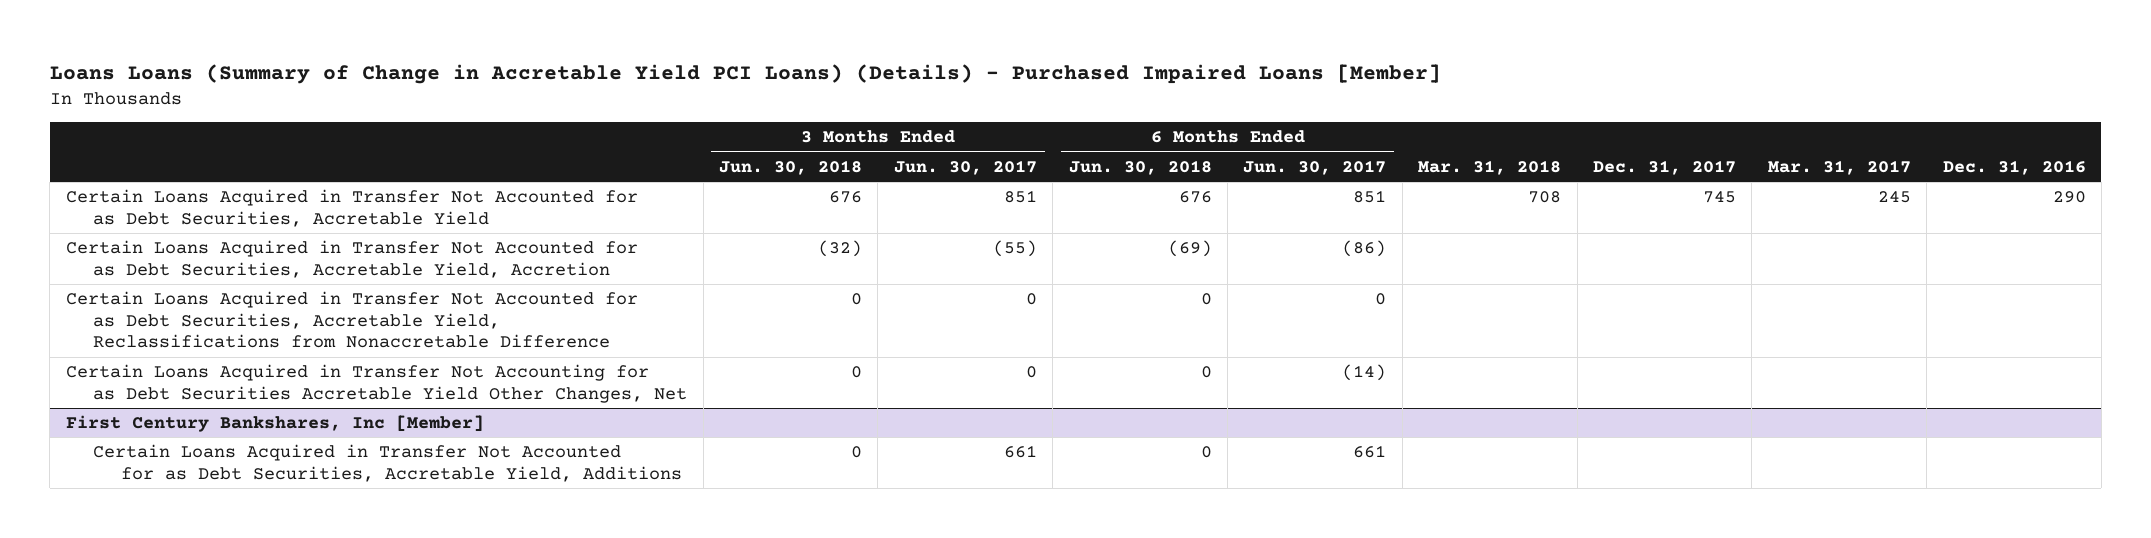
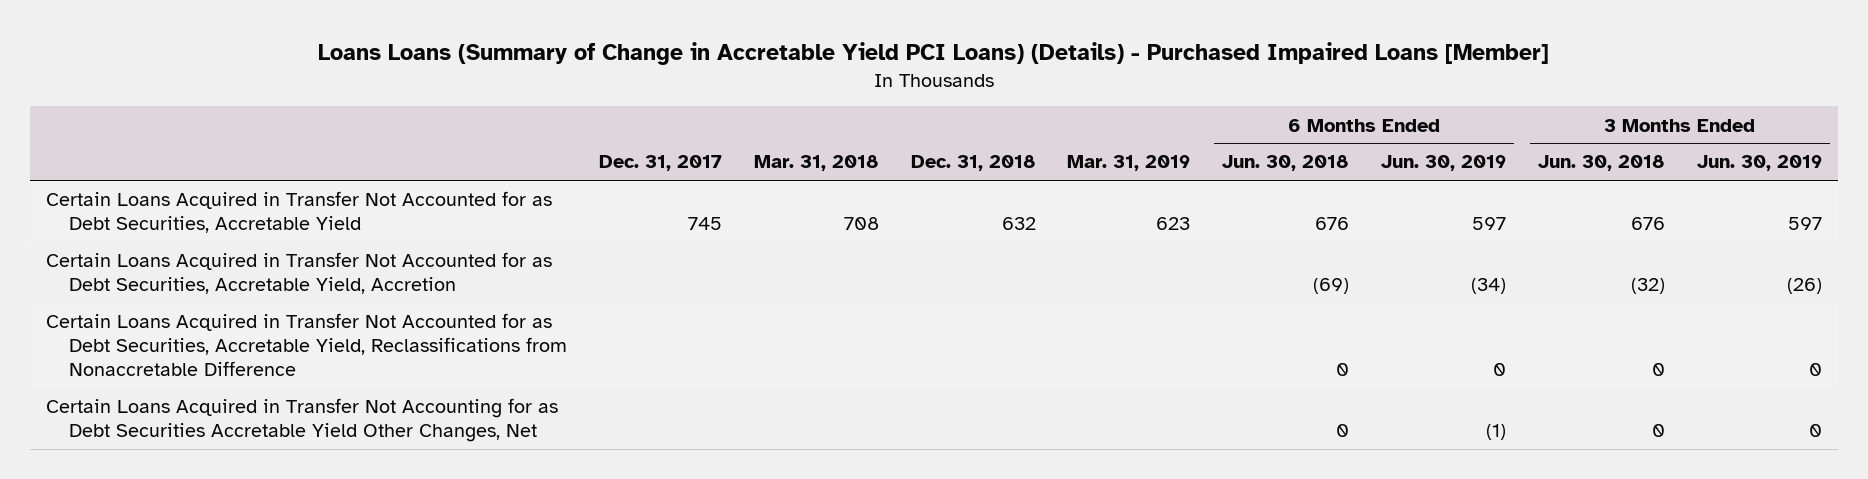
[893,159,1037,175] Jun. 30, 2017 -> none
[1243,159,1387,175] Jun. 30, 2017 -> none
[1767,159,1911,175] Mar. 31, 2017 -> none
[1942,159,2086,175] Dec. 31, 2016 -> none
none -> [910,155,1036,172] Dec. 31, 2018
none -> [1067,155,1191,172] Mar. 31, 2019
none -> [1381,155,1507,172] Jun. 30, 2019
none -> [1696,155,1822,172] Jun. 30, 2019
[65,415,484,433] First Century Bankshares, Inc [Member] -> none
[93,444,682,482] Certain Loans Acquired in Transfer Not Accounted for as Debt Securities, Accretable Yield, Additions -> none

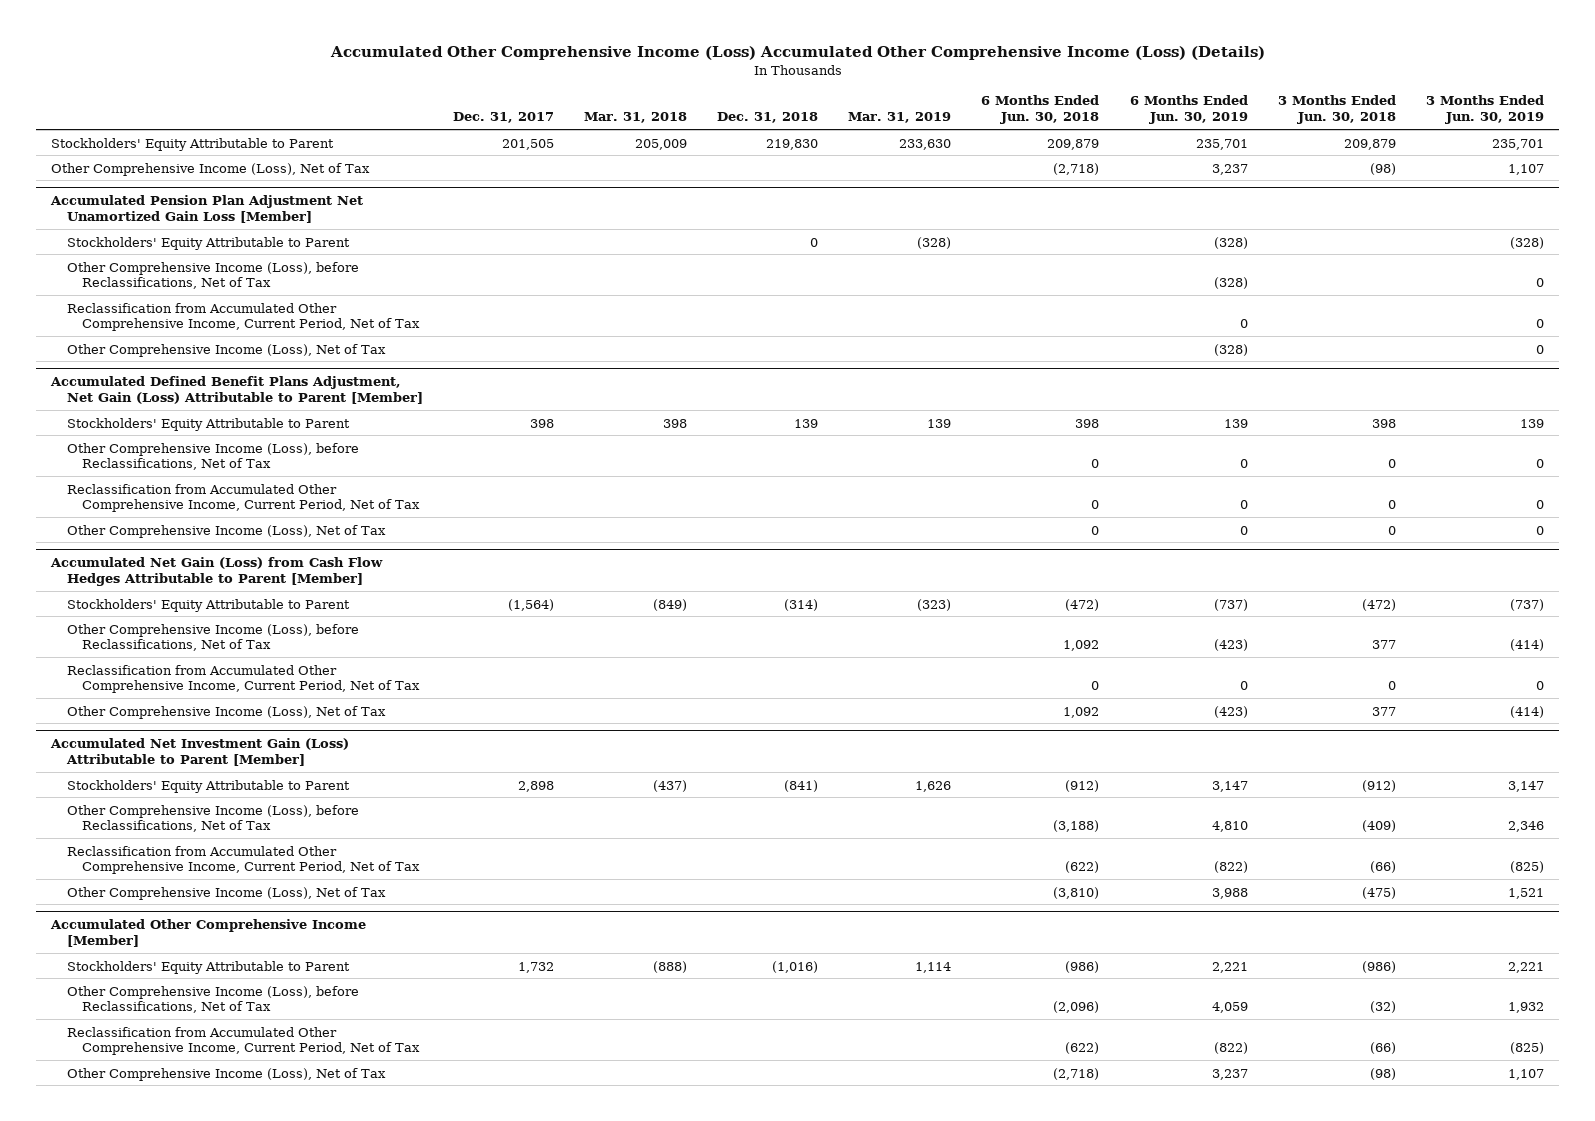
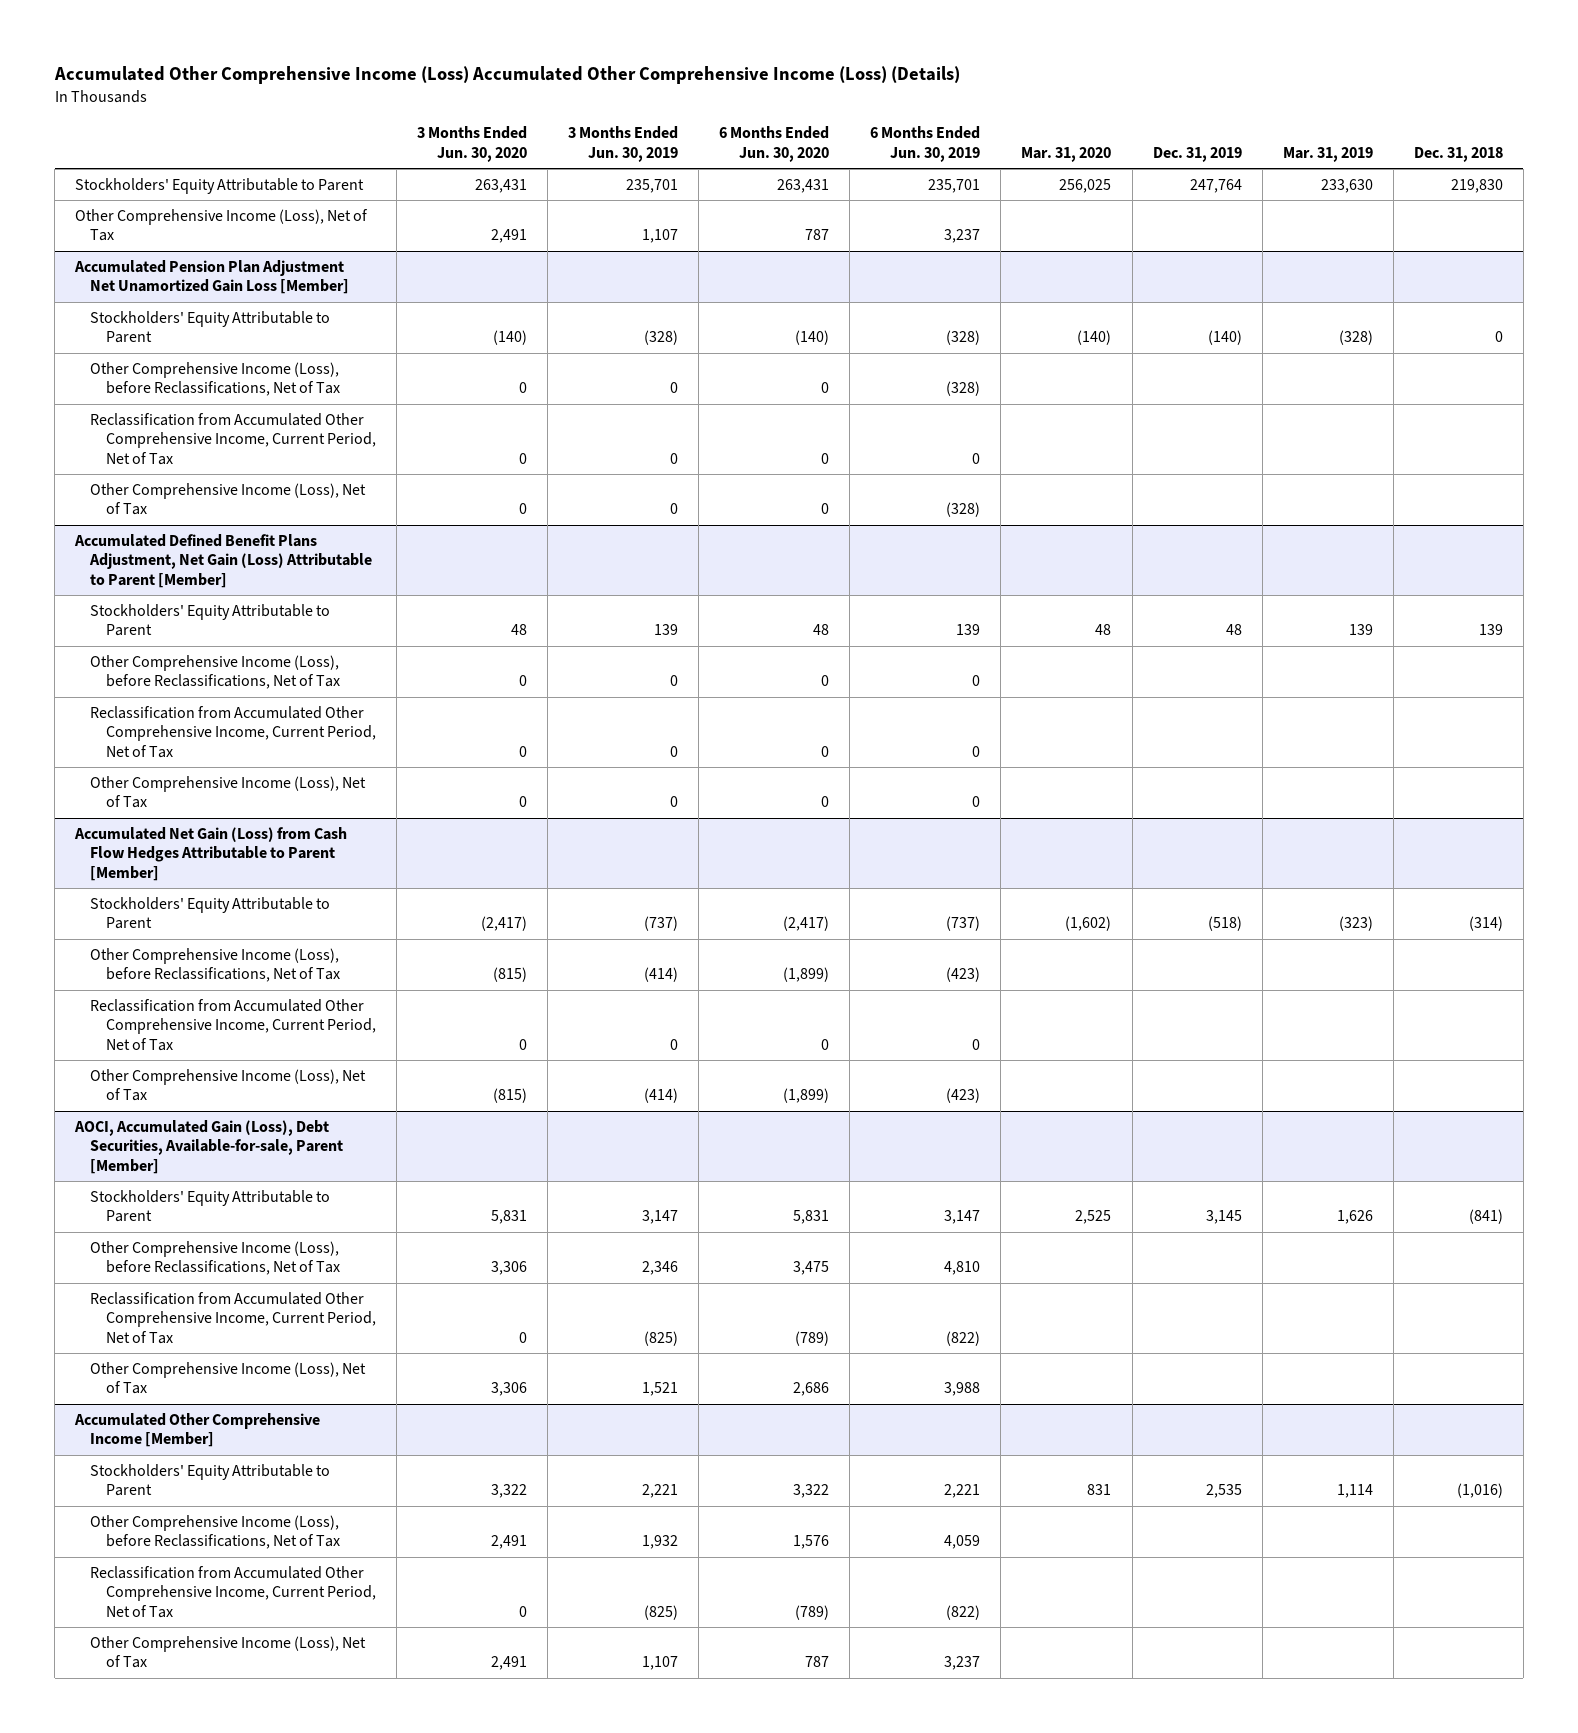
[452,112,554,124] Dec. 31, 2017 -> none
[583,112,687,124] Mar. 31, 2018 -> none
[981,95,1100,125] 6 Months Ended Jun. 30, 2018 -> none
[1277,95,1396,125] 3 Months Ended Jun. 30, 2018 -> none
none -> [416,126,527,163] 3 Months Ended Jun. 30, 2020
none -> [719,126,830,163] 6 Months Ended Jun. 30, 2020
none -> [1021,147,1112,163] Mar. 31, 2020
none -> [1152,147,1242,163] Dec. 31, 2019
[50,738,350,767] Accumulated Net Investment Gain (Loss) Attributable to Parent [Member] -> [74,1119,344,1175] AOCI, Accumulated Gain (Loss), Debt Securities, Available-for-sale, Parent [Member]

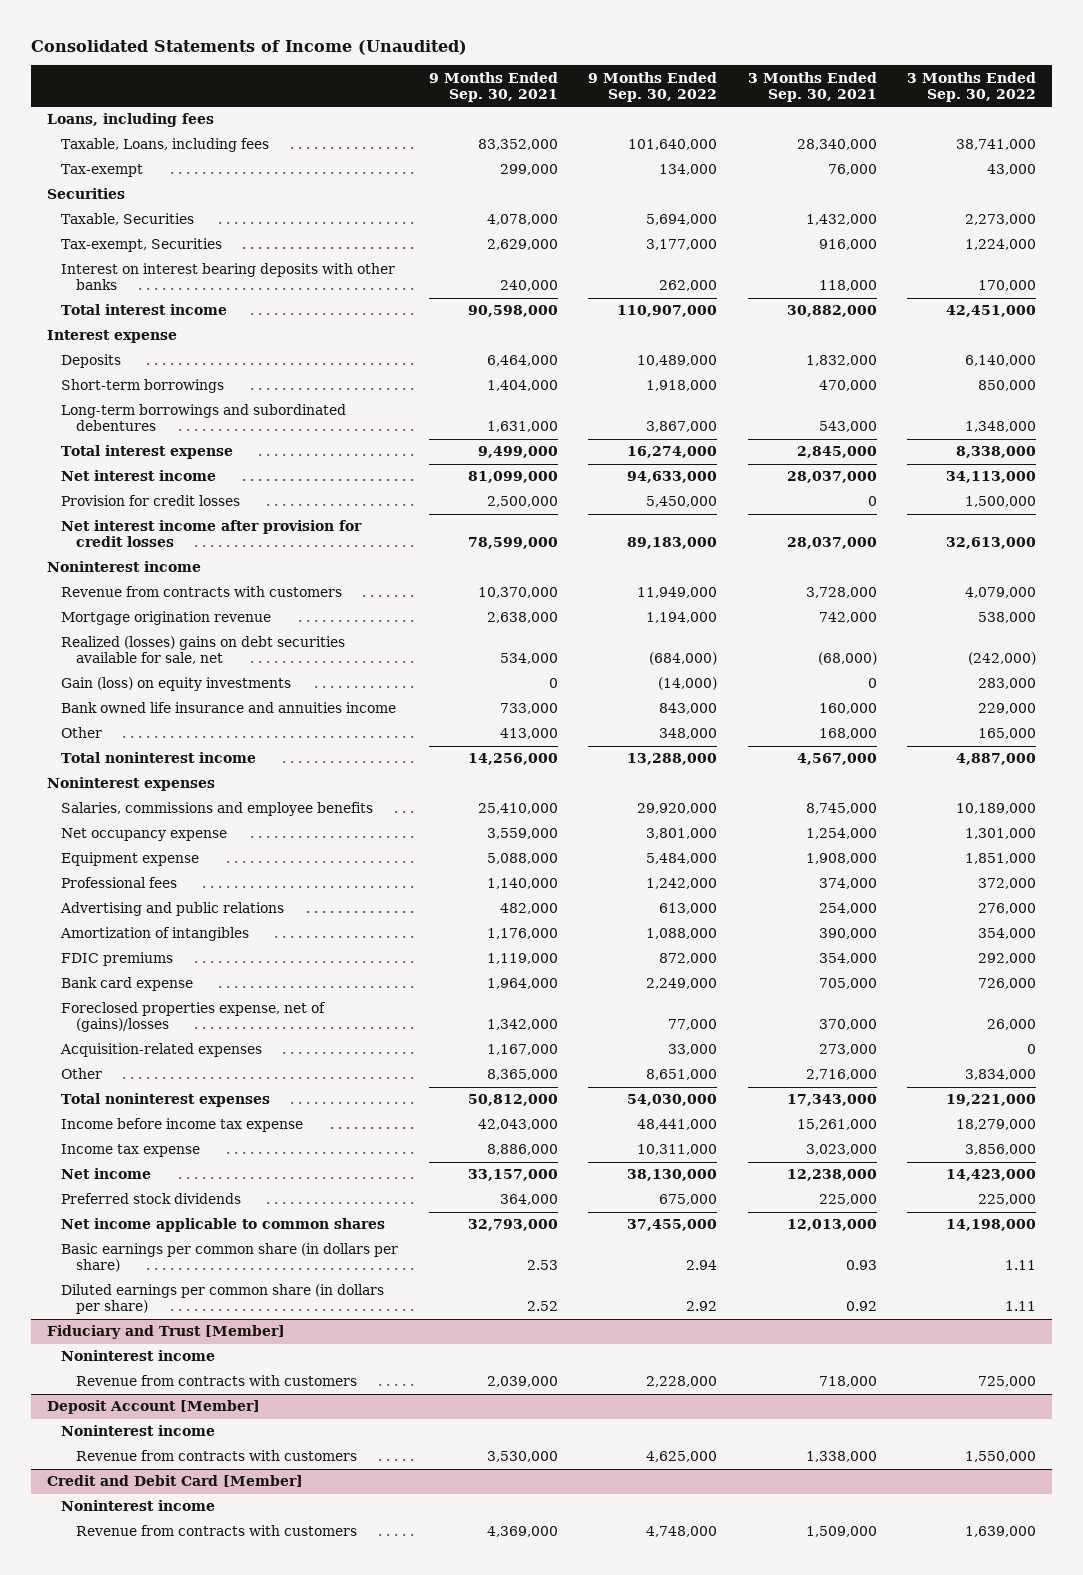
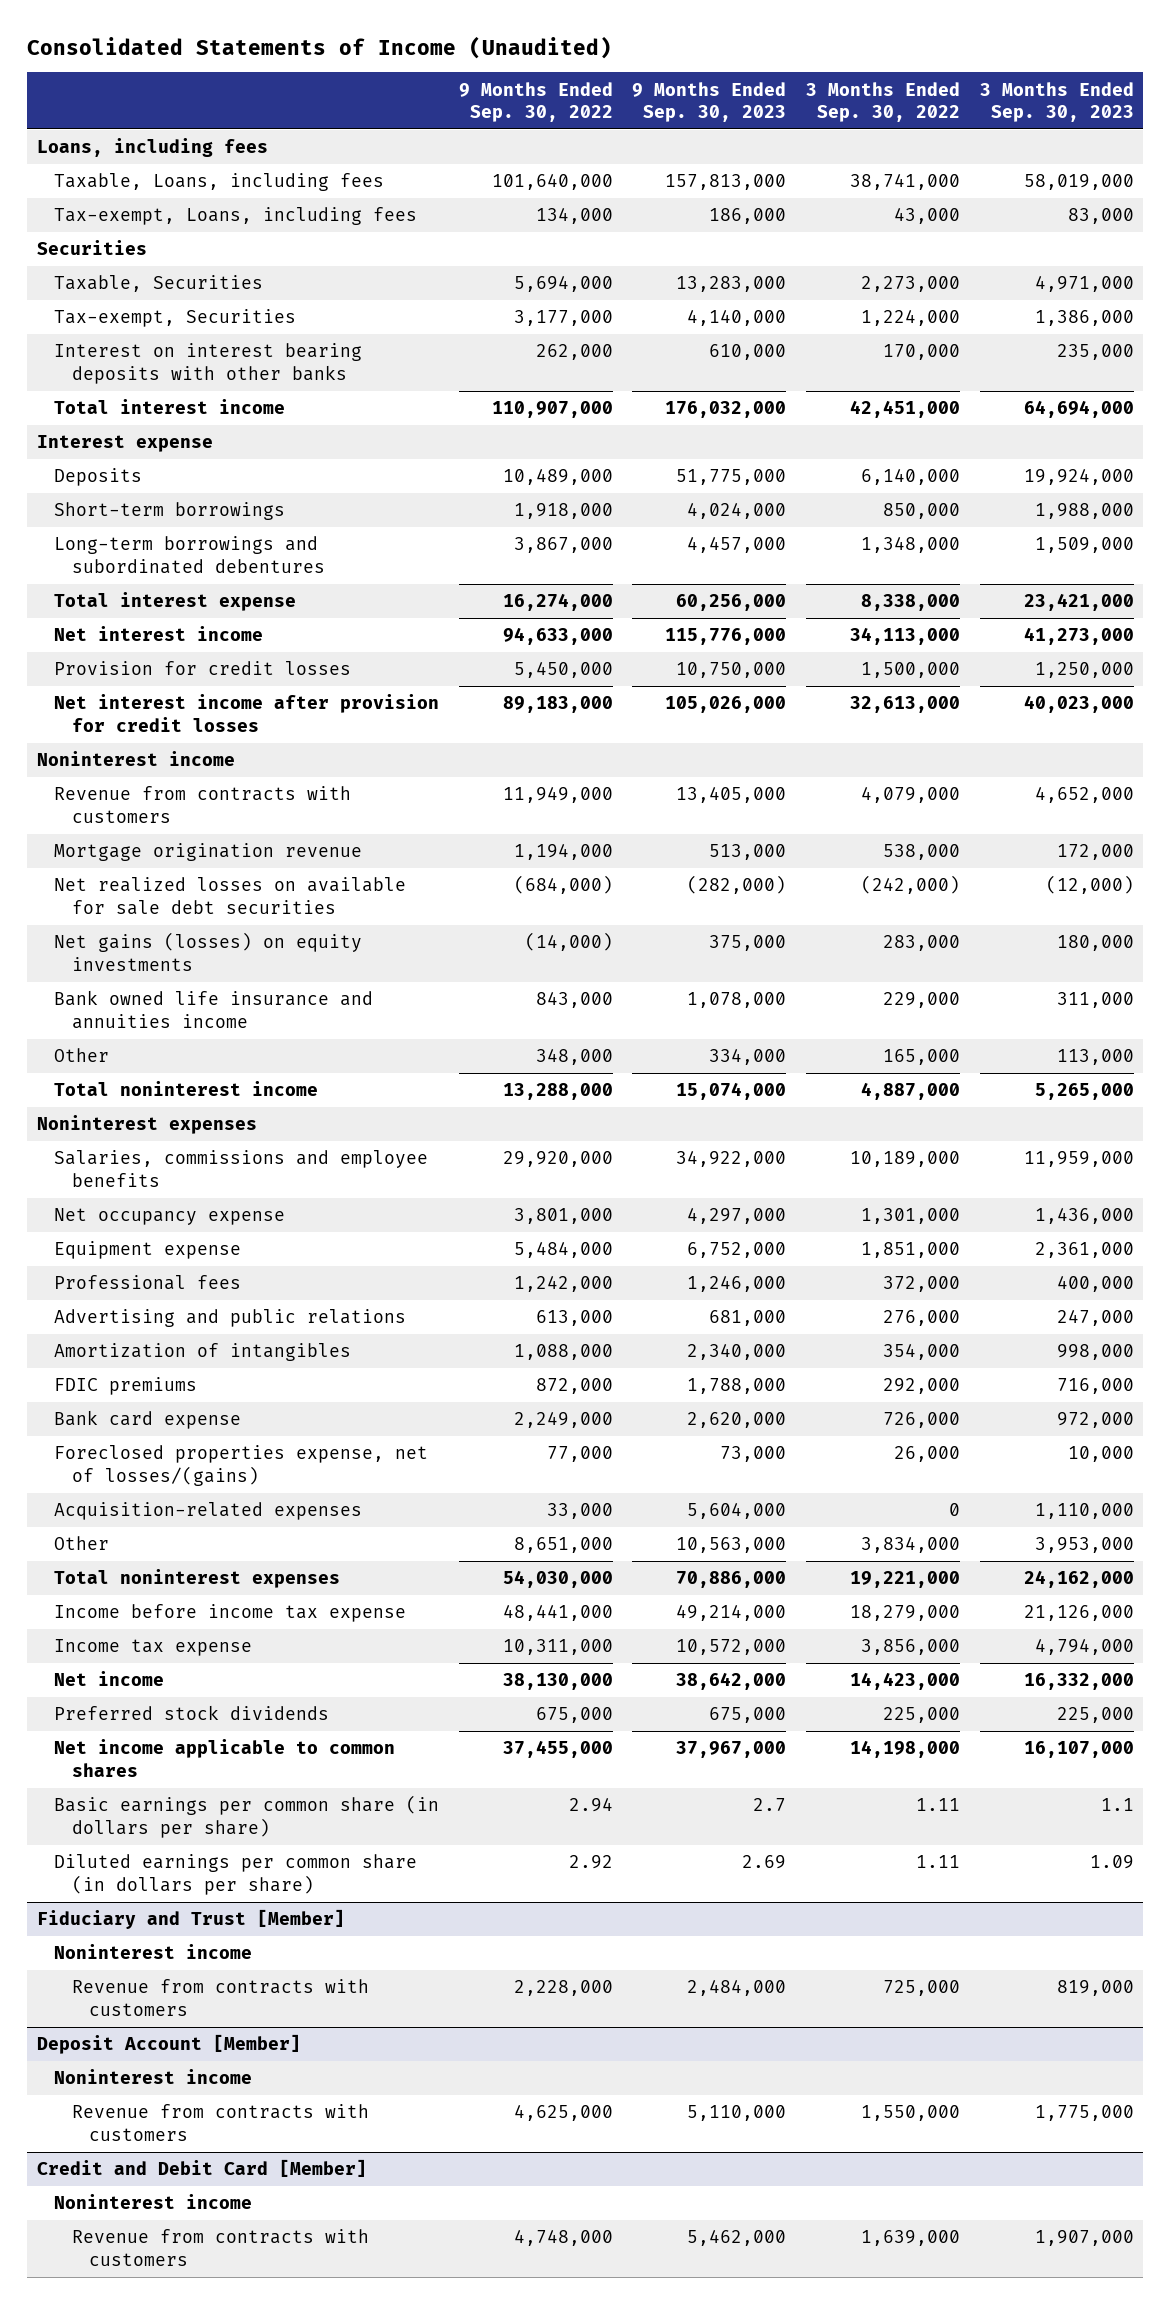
[428,71,558,102] 9 Months Ended Sep. 30, 2021 -> none
[747,71,877,102] 3 Months Ended Sep. 30, 2021 -> none
none -> [632,81,787,122] 9 Months Ended Sep. 30, 2023
none -> [979,81,1134,122] 3 Months Ended Sep. 30, 2023
[61,164,144,178] Tax-exempt -> [54,207,418,226] Tax-exempt, Loans, including fees
[61,636,346,665] Realized (losses) gains on debt securities available for sale, net -> [54,877,407,915] Net realized losses on available for sale debt securities
[61,677,292,692] Gain (loss) on equity investments -> [54,932,363,971] Net gains (losses) on equity investments
[61,1002,327,1033] Foreclosed properties expense, net of (gains)/losses -> [54,1445,429,1486] Foreclosed properties expense, net of losses/(gains)

